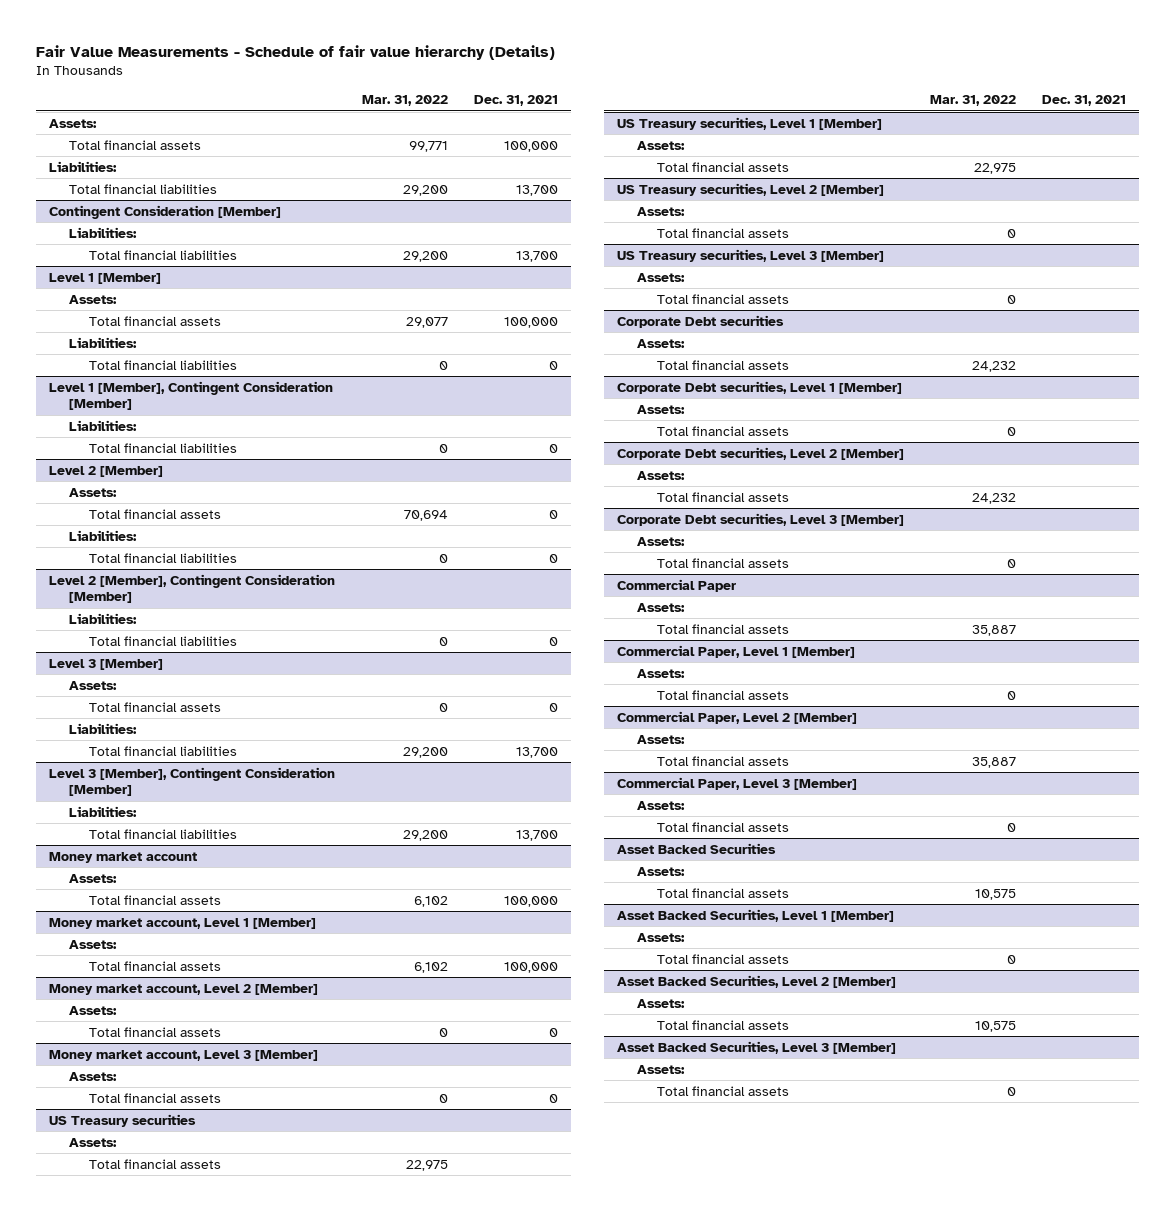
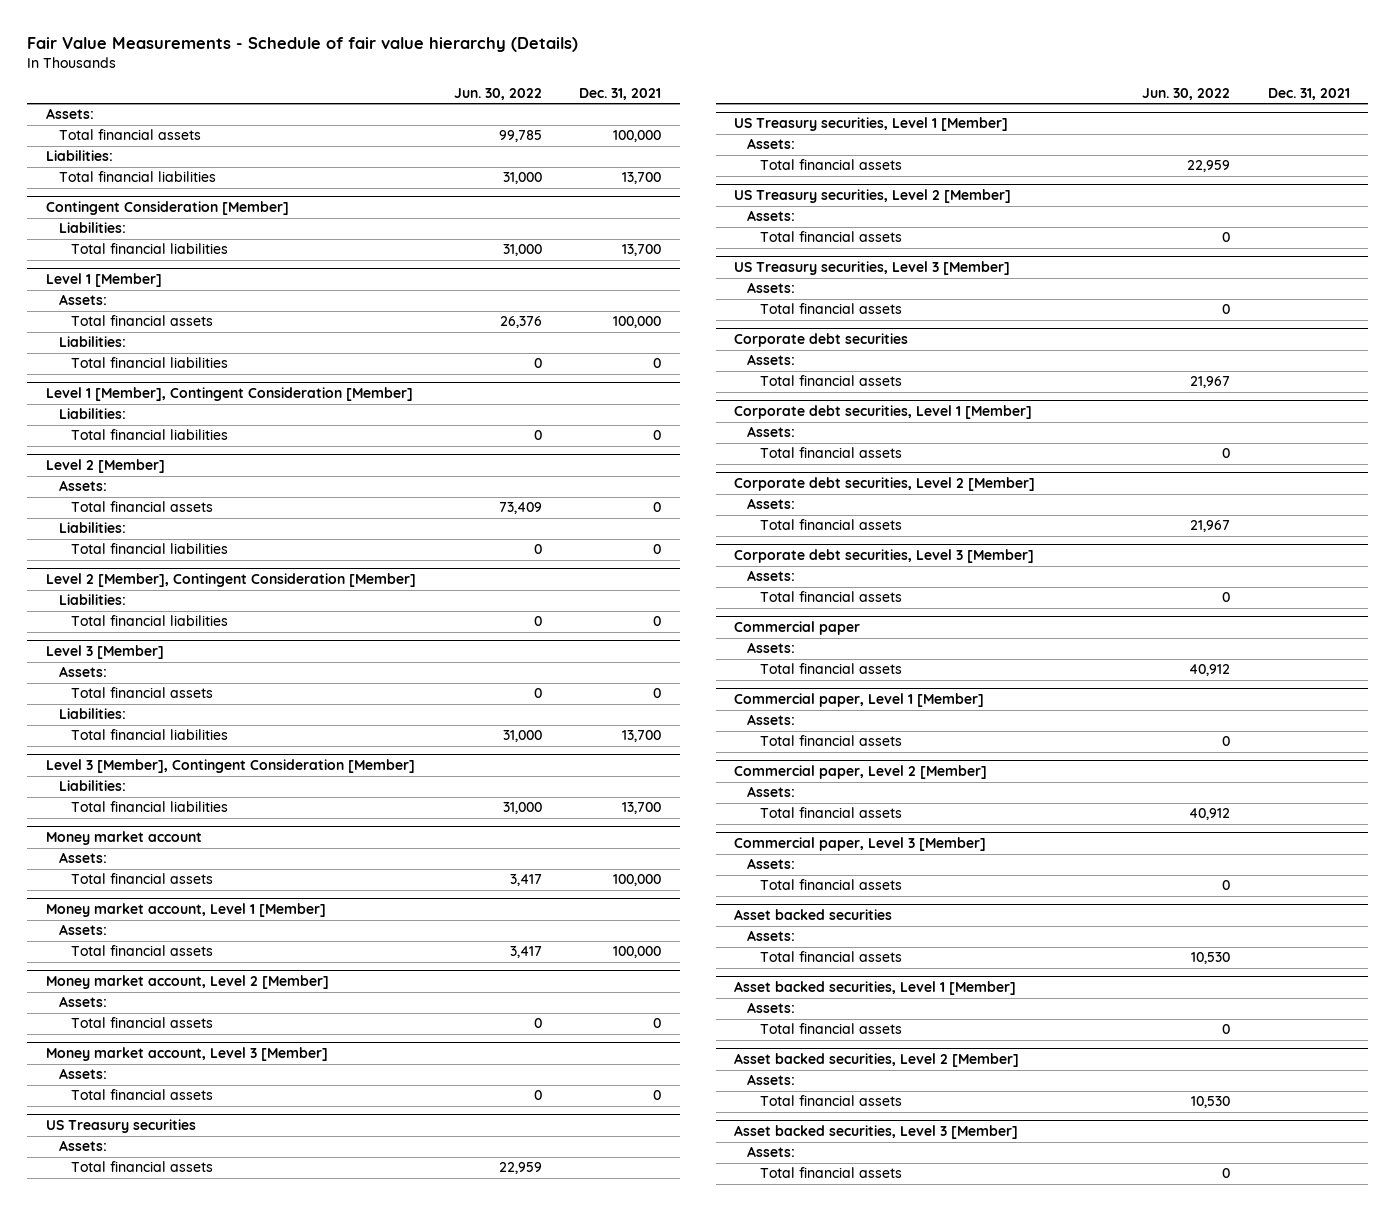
[362,95,449,107] Mar. 31, 2022 -> none
none -> [453,87,542,100] Jun. 30, 2022
[617,314,785,328] Corporate Debt securities -> [734,333,909,348] Corporate debt securities
[617,380,903,394] Corporate Debt securities, Level 1 [Member] -> [734,405,1033,420] Corporate debt securities, Level 1 [Member]
[617,446,905,460] Corporate Debt securities, Level 2 [Member] -> [734,477,1036,492] Corporate debt securities, Level 2 [Member]
[617,512,905,526] Corporate Debt securities, Level 3 [Member] -> [734,549,1035,564] Corporate debt securities, Level 3 [Member]
[617,578,737,592] Commercial Paper -> [734,621,861,636] Commercial paper
[617,644,856,658] Commercial Paper, Level 1 [Member] -> [734,693,985,708] Commercial paper, Level 1 [Member]
[617,710,858,724] Commercial Paper, Level 2 [Member] -> [734,765,988,780] Commercial paper, Level 2 [Member]
[617,776,858,790] Commercial Paper, Level 3 [Member] -> [734,837,987,852] Commercial paper, Level 3 [Member]
[617,842,777,854] Asset Backed Securities -> [734,909,893,921] Asset backed securities
[617,908,895,922] Asset Backed Securities, Level 1 [Member] -> [734,981,1017,996] Asset backed securities, Level 1 [Member]
[617,974,897,988] Asset Backed Securities, Level 2 [Member] -> [734,1053,1020,1068] Asset backed securities, Level 2 [Member]
[617,1040,897,1054] Asset Backed Securities, Level 3 [Member] -> [734,1125,1019,1140] Asset backed securities, Level 3 [Member]

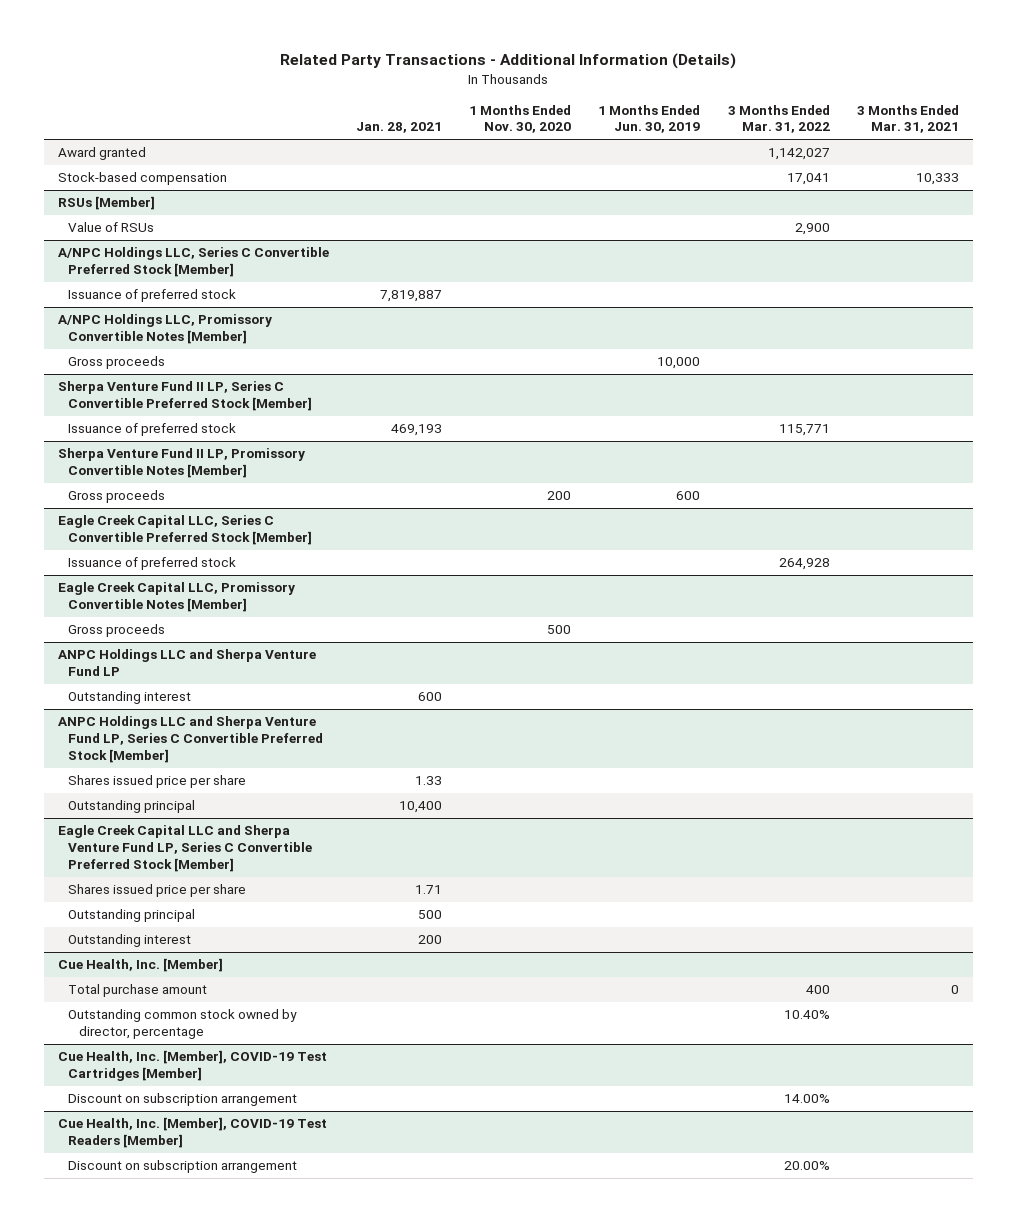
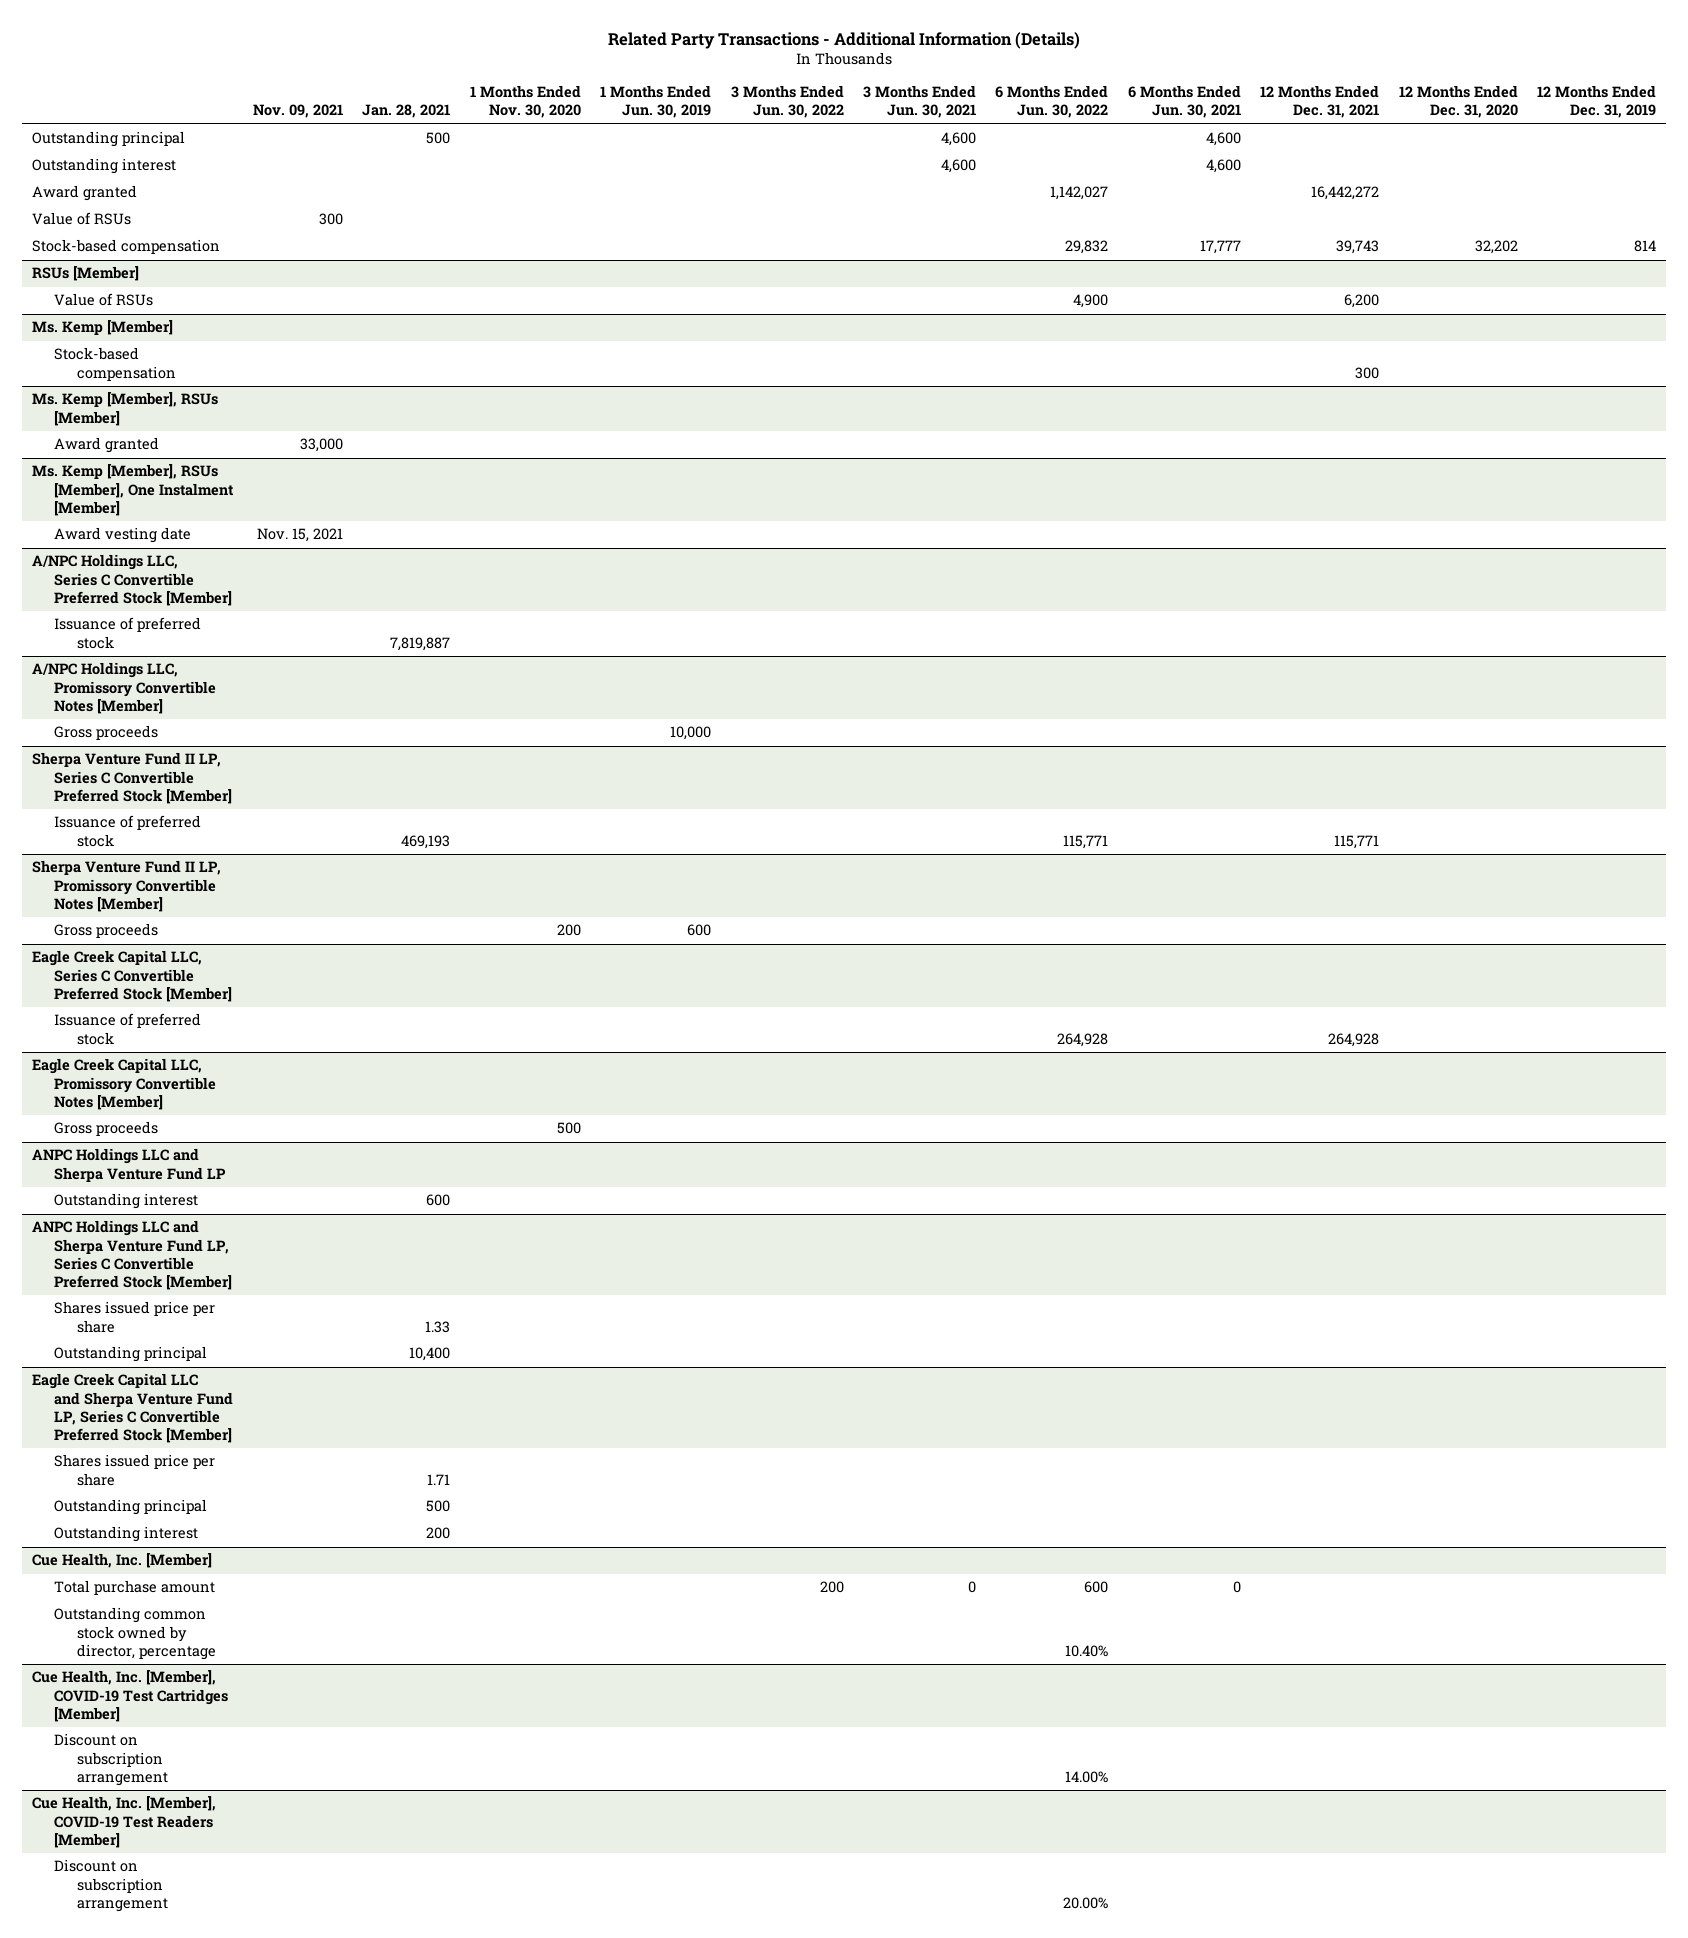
[727,104,830,134] 3 Months Ended Mar. 31, 2022 -> none
[856,104,959,134] 3 Months Ended Mar. 31, 2021 -> none
none -> [252,104,343,119] Nov. 09, 2021
none -> [730,85,844,119] 3 Months Ended Jun. 30, 2022
none -> [862,85,976,119] 3 Months Ended Jun. 30, 2021
none -> [995,85,1109,119] 6 Months Ended Jun. 30, 2022
none -> [1127,85,1241,119] 6 Months Ended Jun. 30, 2021
none -> [1260,85,1380,119] 12 Months Ended Dec. 31, 2021
none -> [1398,85,1518,119] 12 Months Ended Dec. 31, 2020
none -> [1536,85,1656,119] 12 Months Ended Dec. 31, 2019
none -> [31,131,185,148] Outstanding principal
none -> [31,158,176,175] Outstanding interest
none -> [31,212,131,226] Value of RSUs
none -> [31,320,173,336] Ms. Kemp [Member]
none -> [54,347,176,381] Stock-based compensation
none -> [31,392,218,426] Ms. Kemp [Member], RSUs [Member]
none -> [54,437,160,454] Award granted
none -> [31,464,235,516] Ms. Kemp [Member], RSUs [Member], One Instalment [Member]
none -> [54,527,192,544] Award vesting date

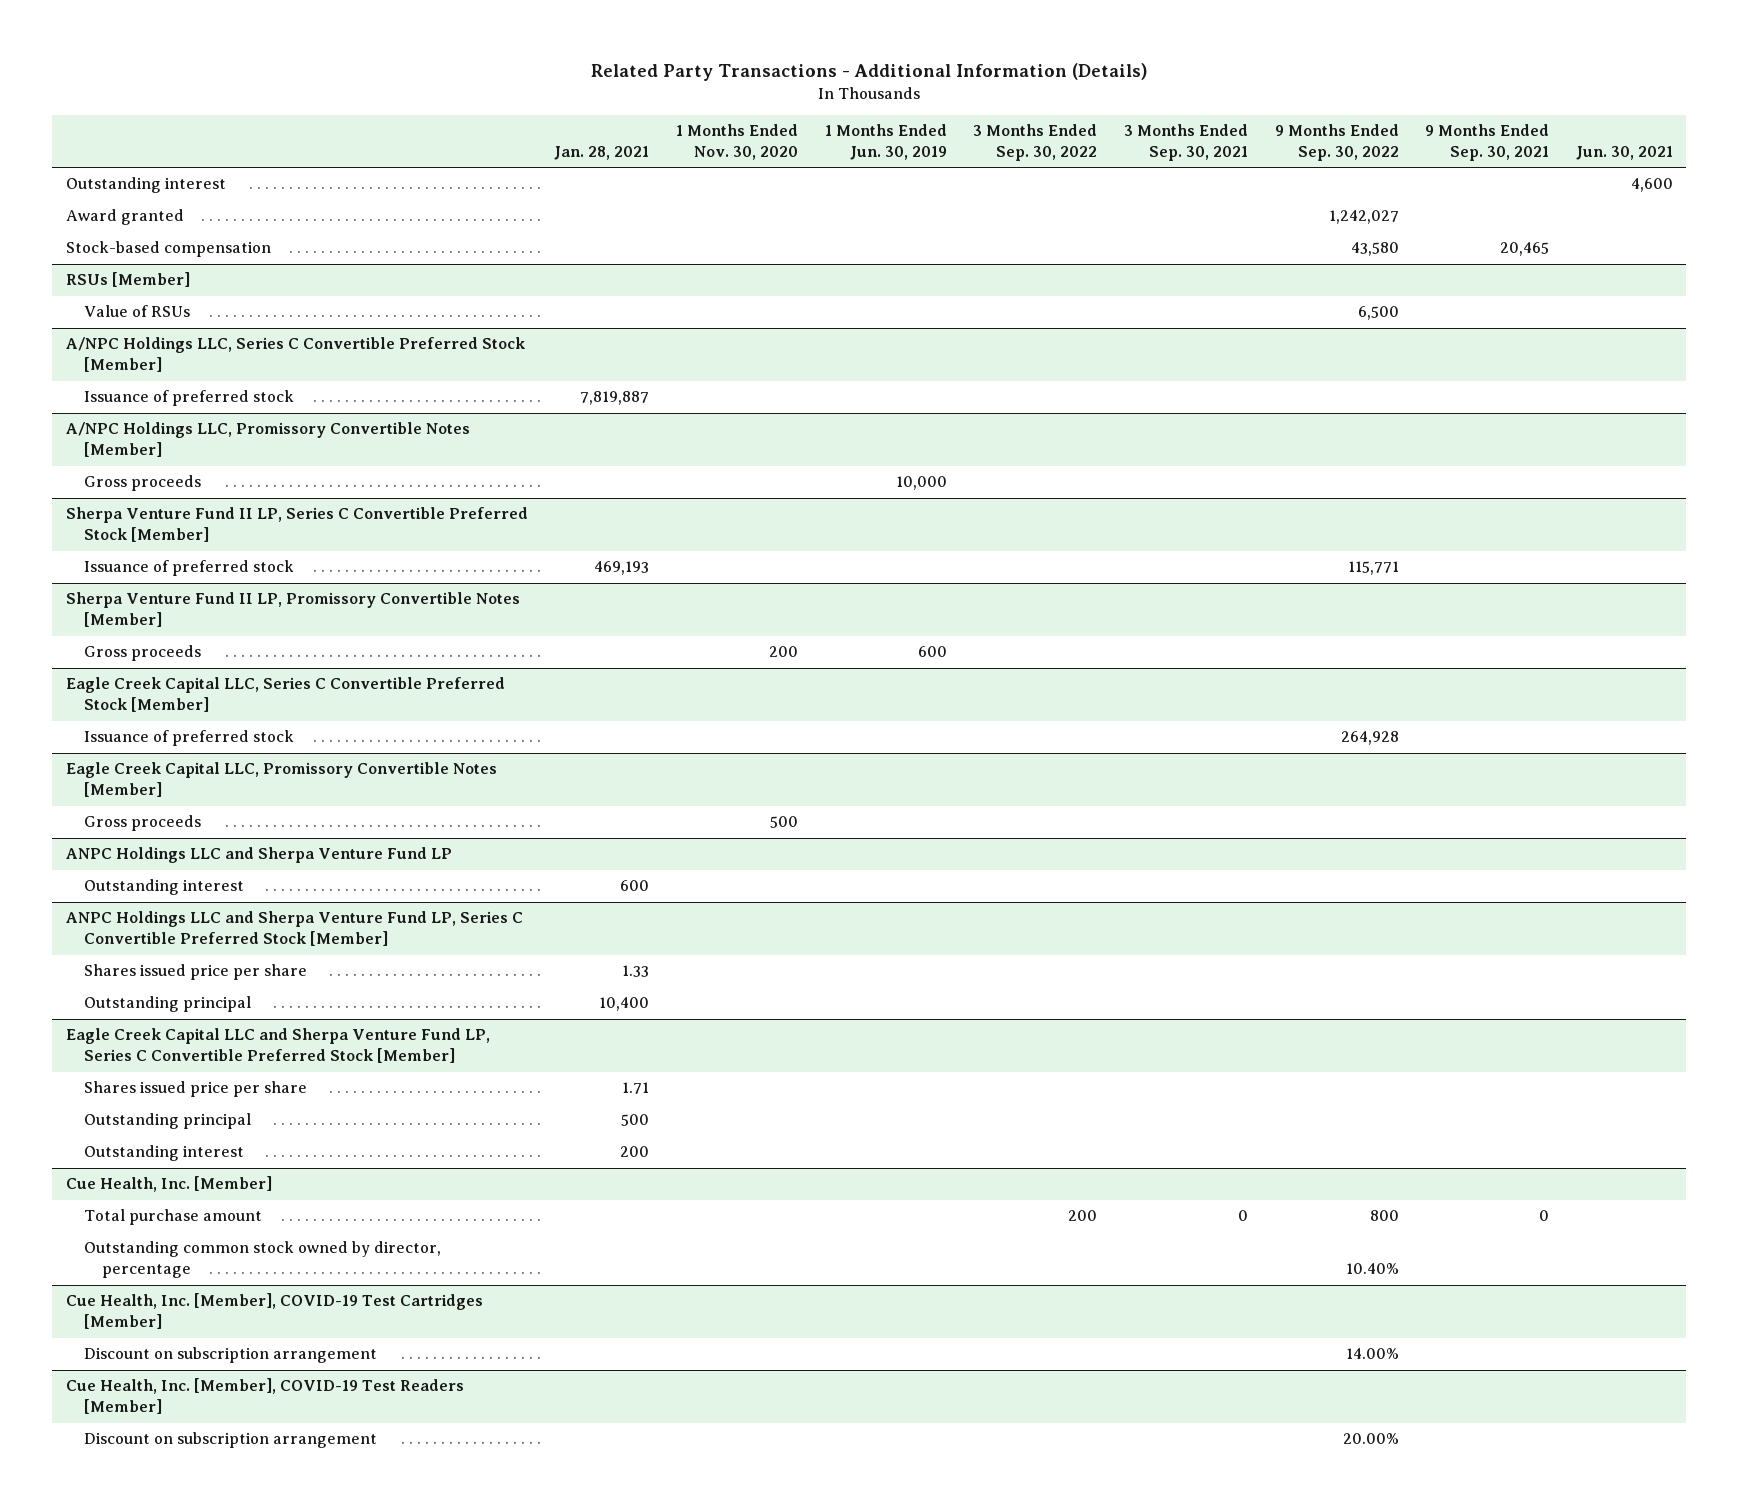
[252,104,343,119] Nov. 09, 2021 -> none
[730,85,844,119] 3 Months Ended Jun. 30, 2022 -> none
[862,85,976,119] 3 Months Ended Jun. 30, 2021 -> none
[995,85,1109,119] 6 Months Ended Jun. 30, 2022 -> none
[1127,85,1241,119] 6 Months Ended Jun. 30, 2021 -> none
[1260,85,1380,119] 12 Months Ended Dec. 31, 2021 -> none
[1398,85,1518,119] 12 Months Ended Dec. 31, 2020 -> none
[1536,85,1656,119] 12 Months Ended Dec. 31, 2019 -> none
none -> [973,124,1098,162] 3 Months Ended Sep. 30, 2022
none -> [1124,124,1249,162] 3 Months Ended Sep. 30, 2021
none -> [1274,124,1399,162] 9 Months Ended Sep. 30, 2022
none -> [1425,124,1550,162] 9 Months Ended Sep. 30, 2021
none -> [1575,146,1673,161] Jun. 30, 2021
[31,131,185,148] Outstanding principal -> none
[31,212,131,226] Value of RSUs -> none
[31,320,173,336] Ms. Kemp [Member] -> none
[54,347,176,381] Stock-based compensation -> none
[31,392,218,426] Ms. Kemp [Member], RSUs [Member] -> none
[54,437,160,454] Award granted -> none
[31,464,235,516] Ms. Kemp [Member], RSUs [Member], One Instalment [Member] -> none
[54,527,192,544] Award vesting date -> none

